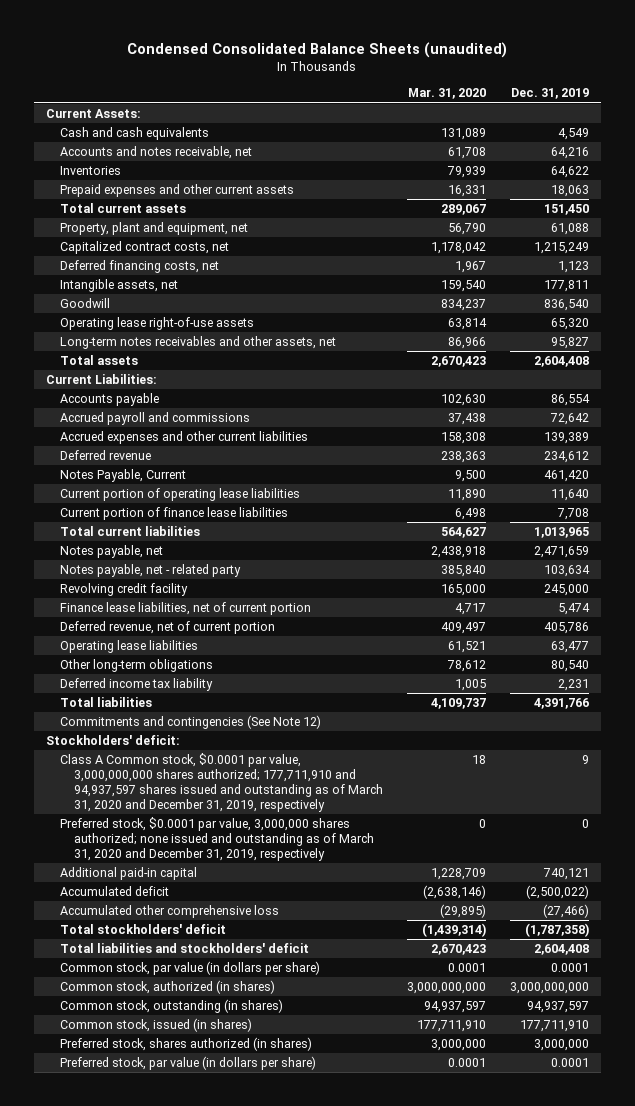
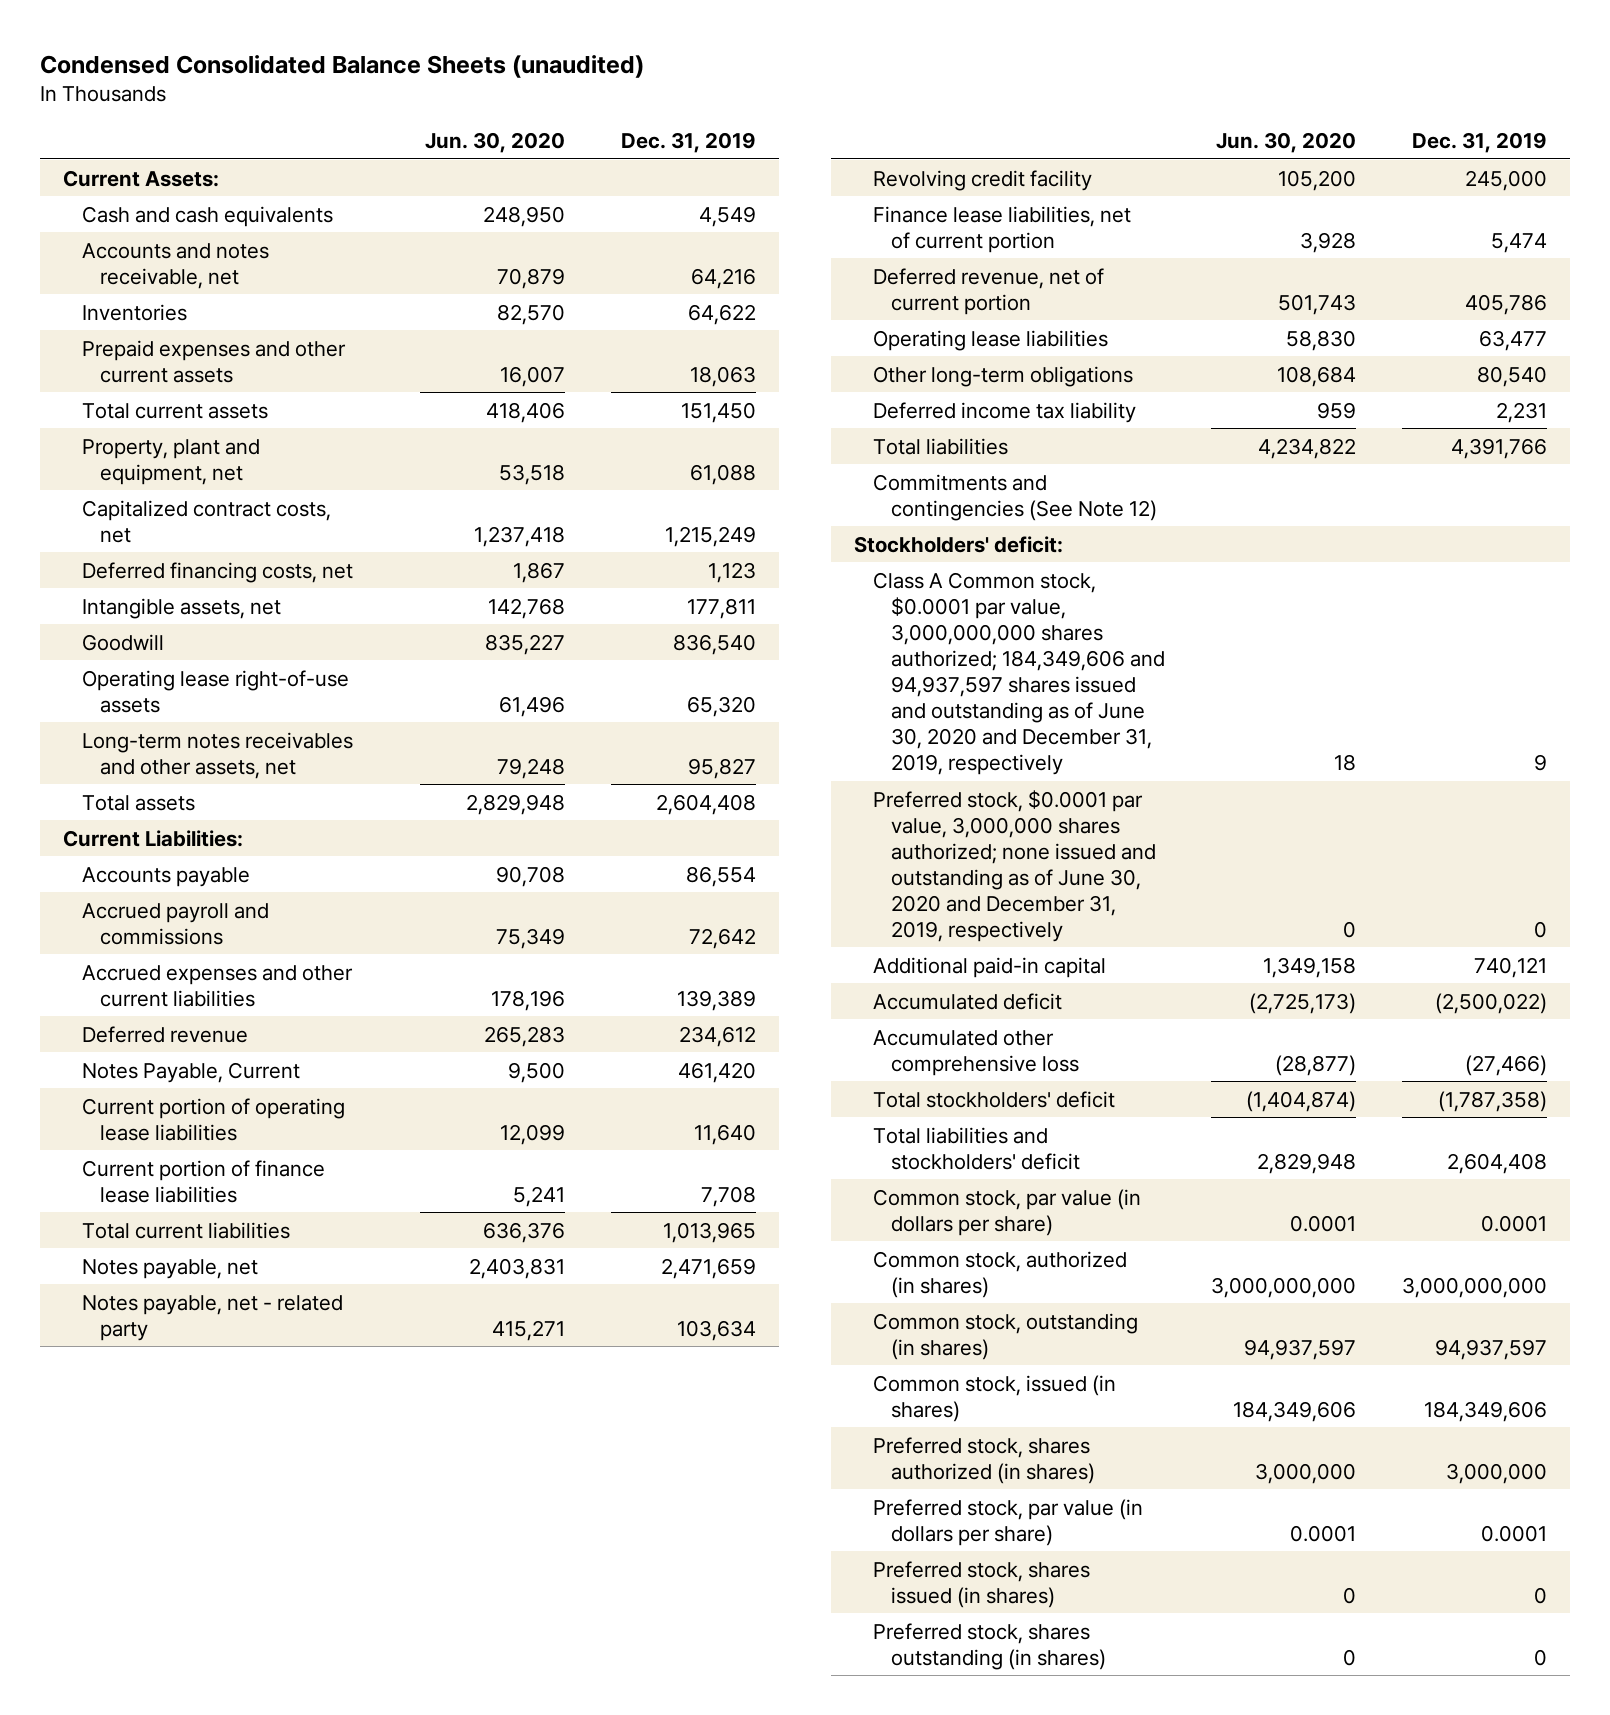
[408,88,487,100] Mar. 31, 2020 -> none
none -> [424,132,565,154] Jun. 30, 2020
[60,753,384,813] Class A Common stock, $0.0001 par value, 3,000,000,000 shares authorized; 177,711,910 and 94,937,597 shares issued and outstanding as of March 31, 2020 and December 31, 2019, respectively -> [872,571,1166,775] Class A Common stock, $0.0001 par value, 3,000,000,000 shares authorized; 184,349,606 and 94,937,597 shares issued and outstanding as of June 30, 2020 and December 31, 2019, respectively
[60,817,375,862] Preferred stock, $0.0001 par value, 3,000,000 shares authorized; none issued and outstanding as of March 31, 2020 and December 31, 2019, respectively -> [872,789,1157,942] Preferred stock, $0.0001 par value, 3,000,000 shares authorized; none issued and outstanding as of June 30, 2020 and December 31, 2019, respectively
[519,1020,589,1033] 177,711,910 -> [1423,1400,1547,1422] 184,349,606
none -> [872,1560,1090,1608] Preferred stock, shares issued (in shares)
none -> [872,1622,1107,1670] Preferred stock, shares outstanding (in shares)

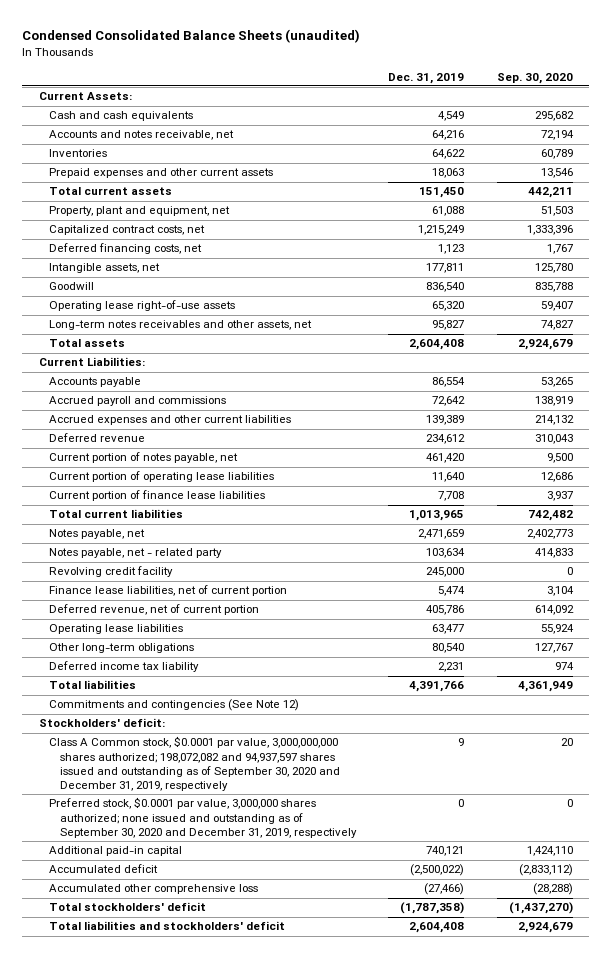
[424,132,565,154] Jun. 30, 2020 -> none
none -> [497,72,574,84] Sep. 30, 2020
[81,1061,300,1083] Notes Payable, Current -> [49,452,239,464] Current portion of notes payable, net
[872,571,1166,775] Class A Common stock, $0.0001 par value, 3,000,000,000 shares authorized; 184,349,606 and 94,937,597 shares issued and outstanding as of June 30, 2020 and December 31, 2019, respectively -> [49,736,340,791] Class A Common stock, $0.0001 par value, 3,000,000,000 shares authorized; 198,072,082 and 94,937,597 shares issued and outstanding as of September 30, 2020 and December 31, 2019, respectively
[872,789,1157,942] Preferred stock, $0.0001 par value, 3,000,000 shares authorized; none issued and outstanding as of June 30, 2020 and December 31, 2019, respectively -> [49,797,357,838] Preferred stock, $0.0001 par value, 3,000,000 shares authorized; none issued and outstanding as of September 30, 2020 and December 31, 2019, respectively
[872,1188,1141,1236] Common stock, par value (in dollars per share) -> none
[872,1250,1127,1298] Common stock, authorized (in shares) -> none
[872,1312,1138,1360] Common stock, outstanding (in shares) -> none
[872,1374,1116,1422] Common stock, issued (in shares) -> none
[872,1436,1096,1484] Preferred stock, shares authorized (in shares) -> none
[872,1498,1143,1546] Preferred stock, par value (in dollars per share) -> none
[872,1560,1090,1608] Preferred stock, shares issued (in shares) -> none
[872,1622,1107,1670] Preferred stock, shares outstanding (in shares) -> none

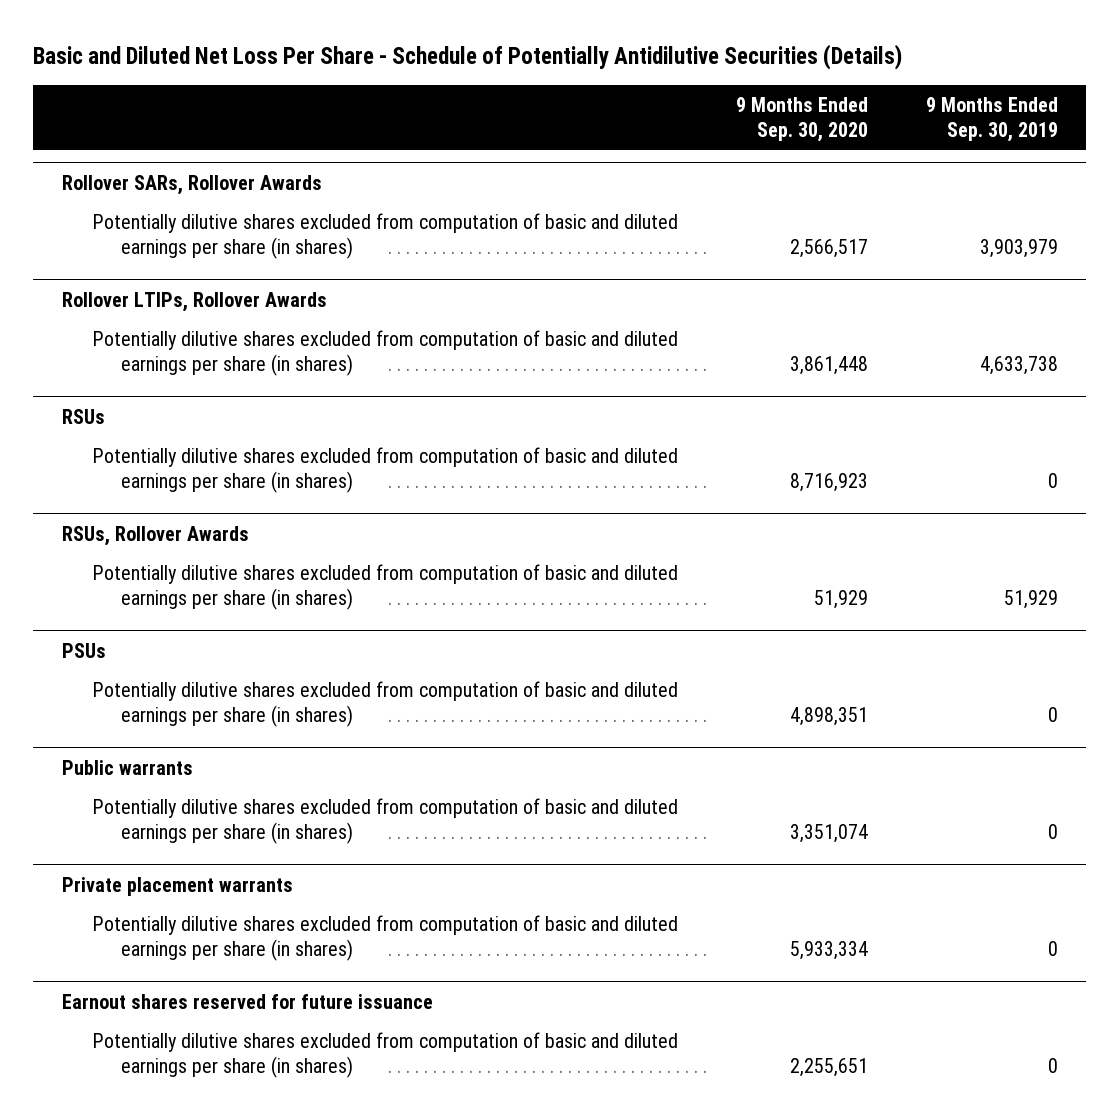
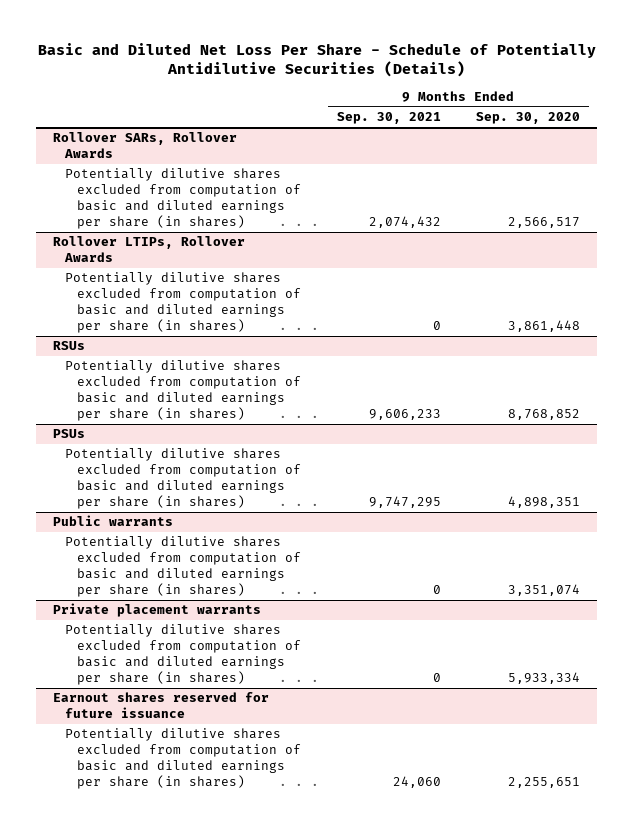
[925,96,1058,142] 9 Months Ended Sep. 30, 2019 -> none
none -> [336,112,441,125] Sep. 30, 2021
[62,525,250,546] RSUs, Rollover Awards -> none
[91,564,678,610] Potentially dilutive shares excluded from computation of basic and diluted earnings per share (in shares) -> none
[789,472,868,492] 8,716,923 -> [507,408,580,420] 8,768,852

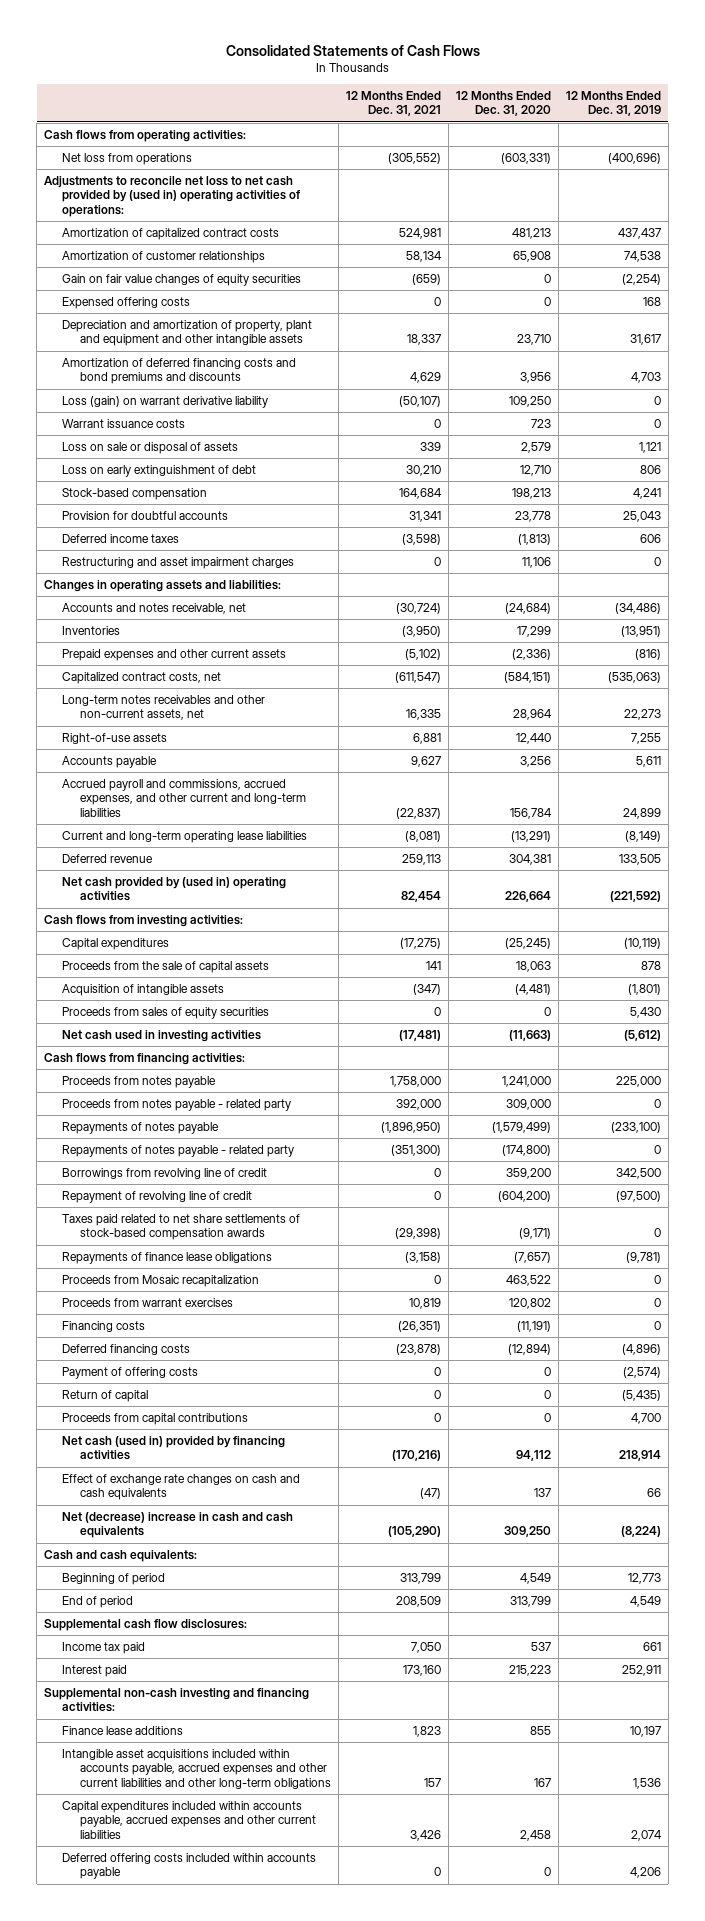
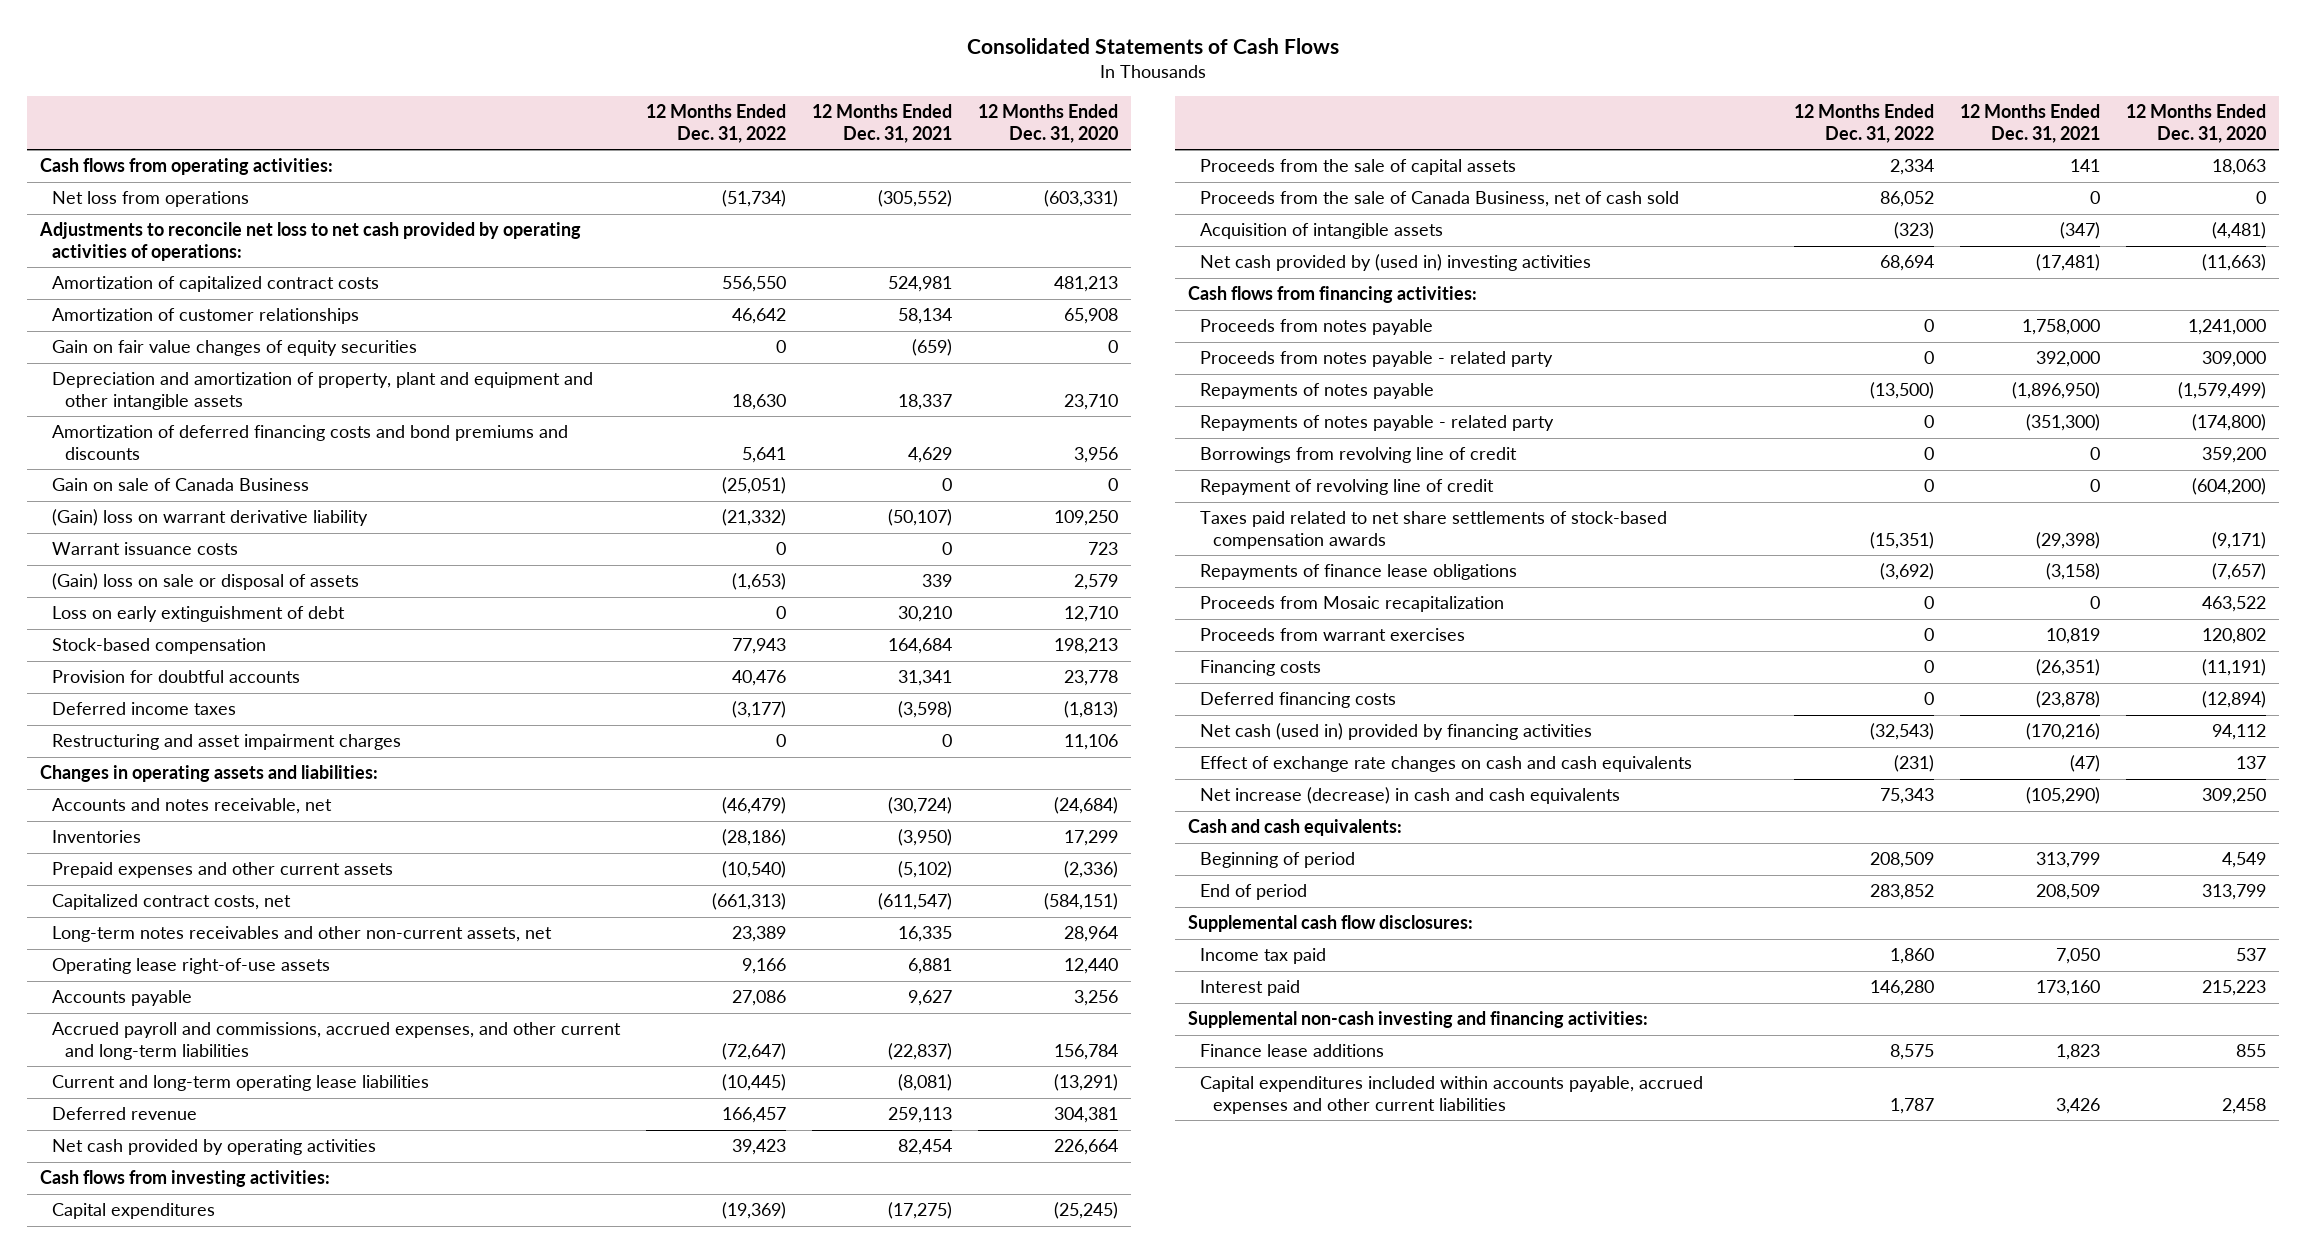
[565,90,661,117] 12 Months Ended Dec. 31, 2019 -> none
none -> [646,104,787,143] 12 Months Ended Dec. 31, 2022
[44,176,301,217] Adjustments to reconcile net loss to net cash provided by (used in) operating activities of operations: -> [39,222,582,261] Adjustments to reconcile net loss to net cash provided by operating activities of operations:
[62,297,191,310] Expensed offering costs -> none
none -> [52,478,310,492] Gain on sale of Canada Business
[62,396,269,409] Loss (gain) on warrant derivative liability -> [52,509,369,527] (Gain) loss on warrant derivative liability
[62,442,239,455] Loss on sale or disposal of assets -> [52,573,360,591] (Gain) loss on sale or disposal of assets
[62,733,168,745] Right-of-use assets -> [52,958,331,975] Operating lease right-of-use assets
[62,877,287,902] Net cash provided by (used in) operating activities -> [52,1139,377,1156] Net cash provided by operating activities
none -> [1200,191,1680,208] Proceeds from the sale of Canada Business, net of cash sold
[62,1007,270,1020] Proceeds from sales of equity securities -> none
[62,1030,262,1043] Net cash used in investing activities -> [1200,254,1592,272] Net cash provided by (used in) investing activities
[62,1367,199,1380] Payment of offering costs -> none
[62,1390,149,1403] Return of capital -> none
[62,1413,249,1426] Proceeds from capital contributions -> none
[62,1512,294,1539] Net (decrease) increase in cash and cash equivalents -> [1200,787,1621,805] Net increase (decrease) in cash and cash equivalents
[62,1749,332,1789] Intangible asset acquisitions included within accounts payable, accrued expenses and other current liabilities and other long-term obligations -> none
[62,1853,317,1880] Deferred offering costs included within accounts payable -> none

